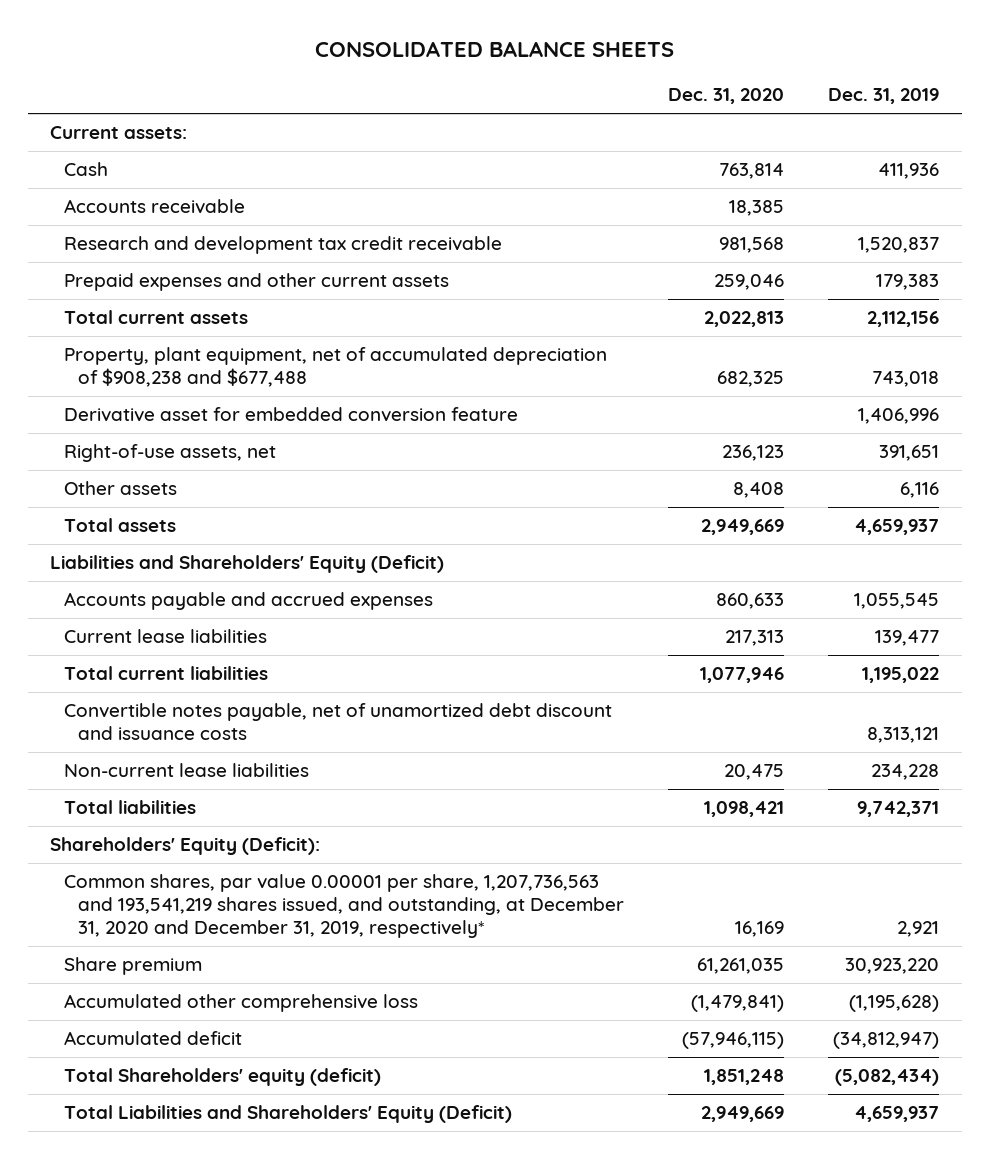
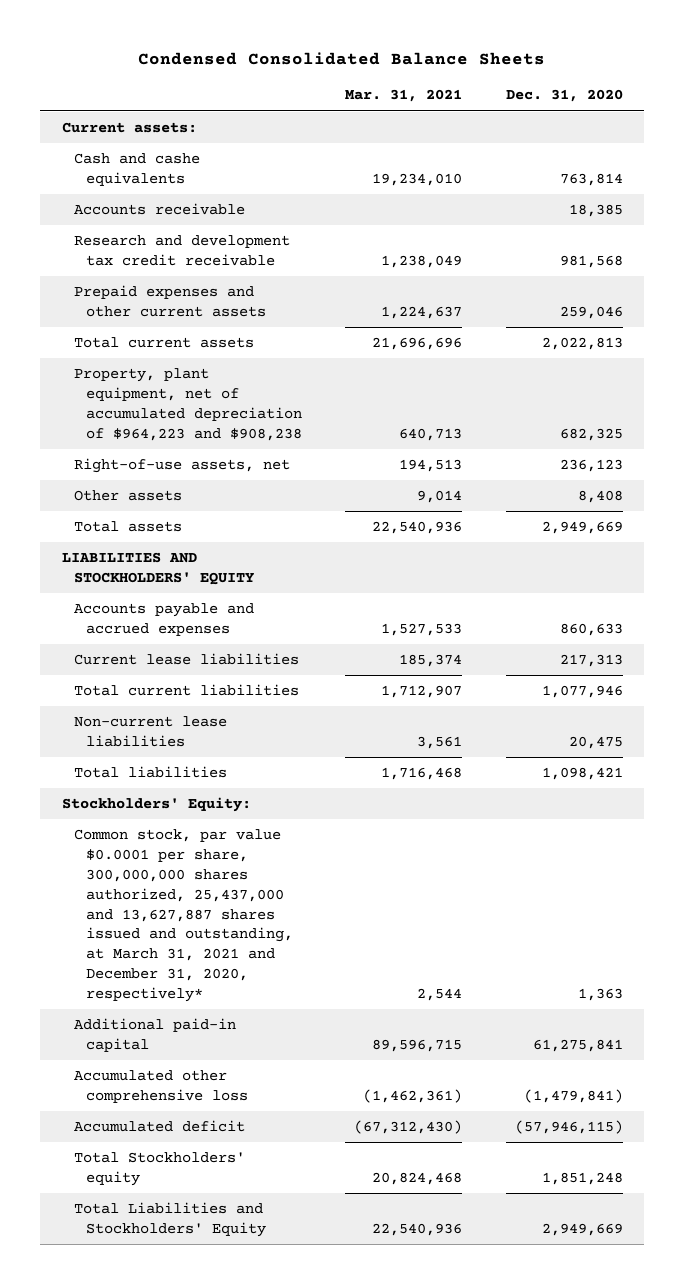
[314,41,674,58] CONSOLIDATED BALANCE SHEETS -> [138,51,546,65] Condensed Consolidated Balance Sheets
[828,88,940,105] Dec. 31, 2019 -> none
none -> [345,89,463,103] Mar. 31, 2021
[63,162,108,177] Cash -> [73,153,200,186] Cash and cashe equivalents
[63,407,518,423] Derivative asset for embedded conversion feature -> none
[63,347,607,388] Property, plant equipment, net of accumulated depreciation of $908,238 and $677,488 -> [73,368,302,441] Property, plant equipment, net of accumulated depreciation of $964,223 and $908,238
[49,555,444,574] Liabilities and Shareholders' Equity (Deficit) -> [61,552,254,585] LIABILITIES AND STOCKHOLDERS' EQUITY
[63,703,612,741] Convertible notes payable, net of unamortized debt discount and issuance costs -> none
[63,957,202,976] Share premium -> none
[49,837,320,856] Shareholders' Equity (Deficit): -> [61,797,251,813] Stockholders' Equity:
[63,874,625,939] Common shares, par value 0.00001 per share, 1,207,736,563 and 193,541,219 shares issued, and outstanding, at December 31, 2020 and December 31, 2019, respectively* -> [73,829,293,1003] Common stock, par value $0.0001 per share, 300,000,000 shares authorized, 25,437,000 and 13,627,887 shares issued and outstanding, at March 31, 2021 and December 31, 2020, respectively*
[735,921,785,938] 16,169 -> [577,988,623,1002] 1,363
none -> [73,1018,236,1052] Additional paid-in capital
[63,1068,381,1087] Total Shareholders' equity (deficit) -> [73,1152,245,1186] Total Stockholders' equity
[63,1105,512,1124] Total Liabilities and Shareholders' Equity (Deficit) -> [73,1202,266,1237] Total Liabilities and Stockholders' Equity

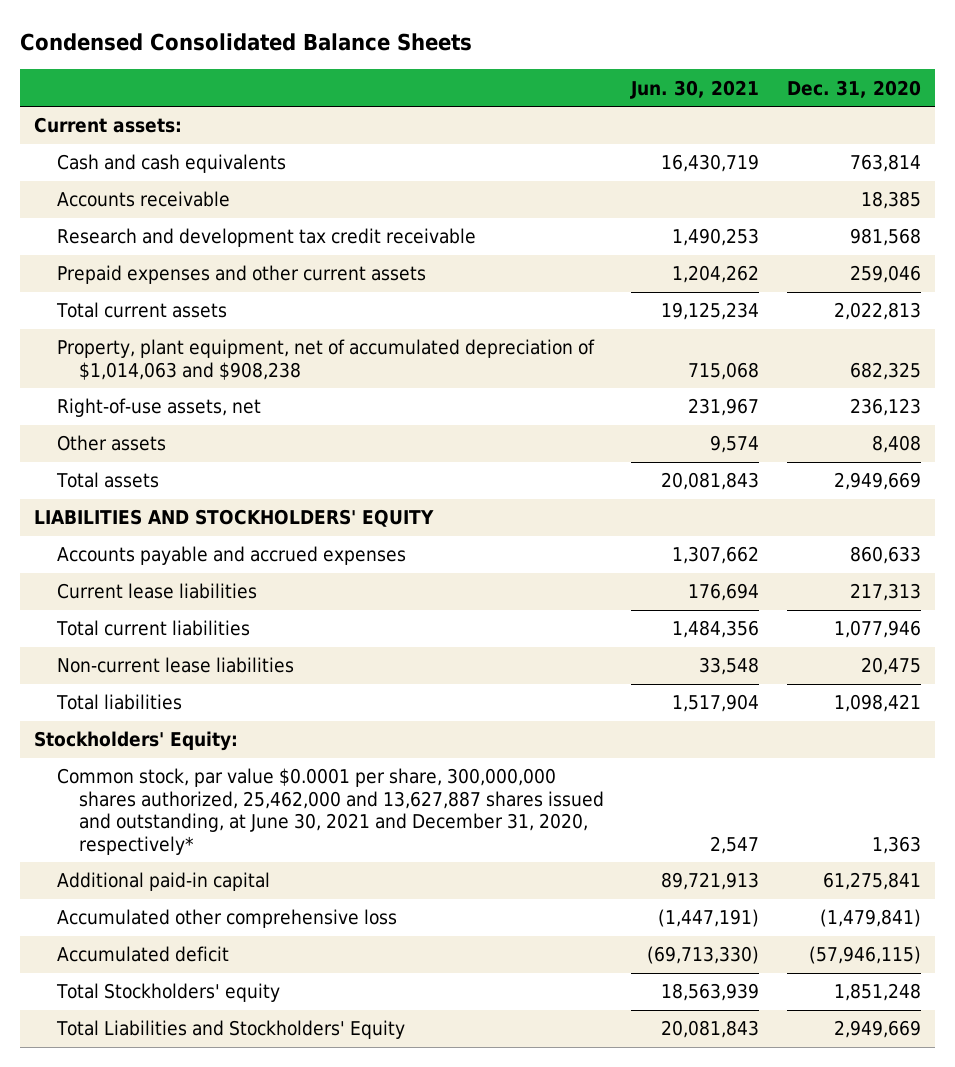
[345,89,463,103] Mar. 31, 2021 -> none
none -> [630,79,760,99] Jun. 30, 2021
[73,153,200,186] Cash and cashe equivalents -> [56,154,286,174] Cash and cash equivalents
[73,368,302,441] Property, plant equipment, net of accumulated depreciation of $964,223 and $908,238 -> [56,339,595,380] Property, plant equipment, net of accumulated depreciation of $1,014,063 and $908,238
[73,829,293,1003] Common stock, par value $0.0001 per share, 300,000,000 shares authorized, 25,437,000 and 13,627,887 shares issued and outstanding, at March 31, 2021 and December 31, 2020, respectively* -> [56,768,604,855] Common stock, par value $0.0001 per share, 300,000,000 shares authorized, 25,462,000 and 13,627,887 shares issued and outstanding, at June 30, 2021 and December 31, 2020, respectively*

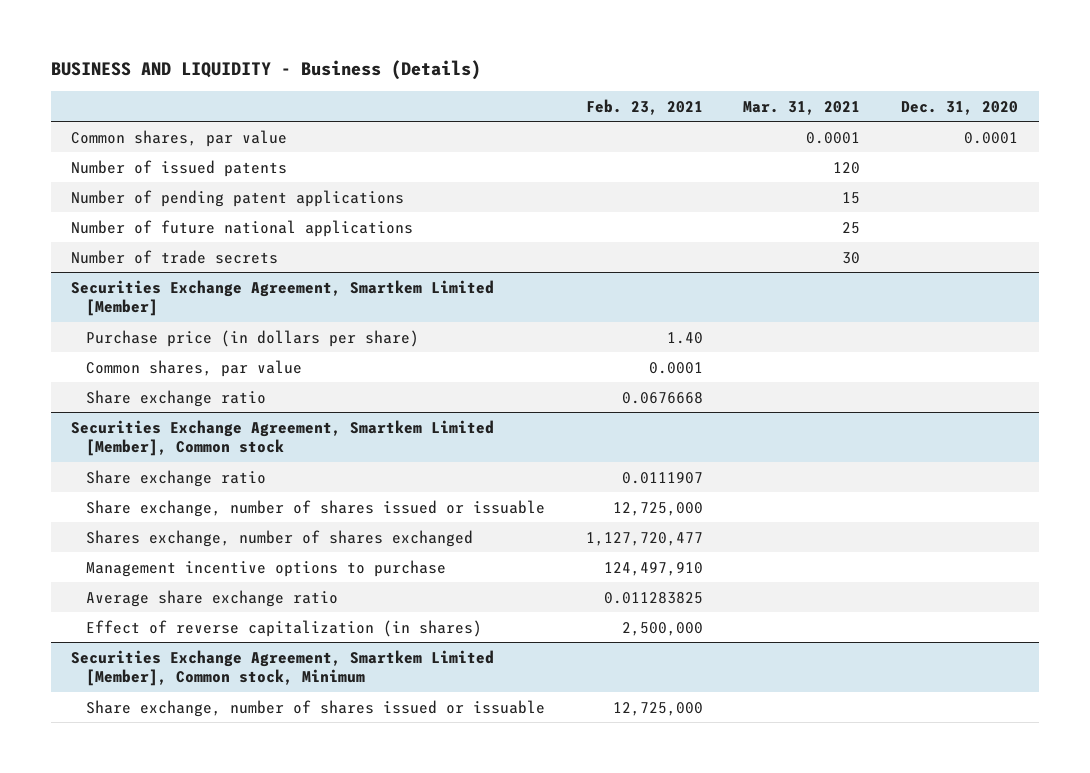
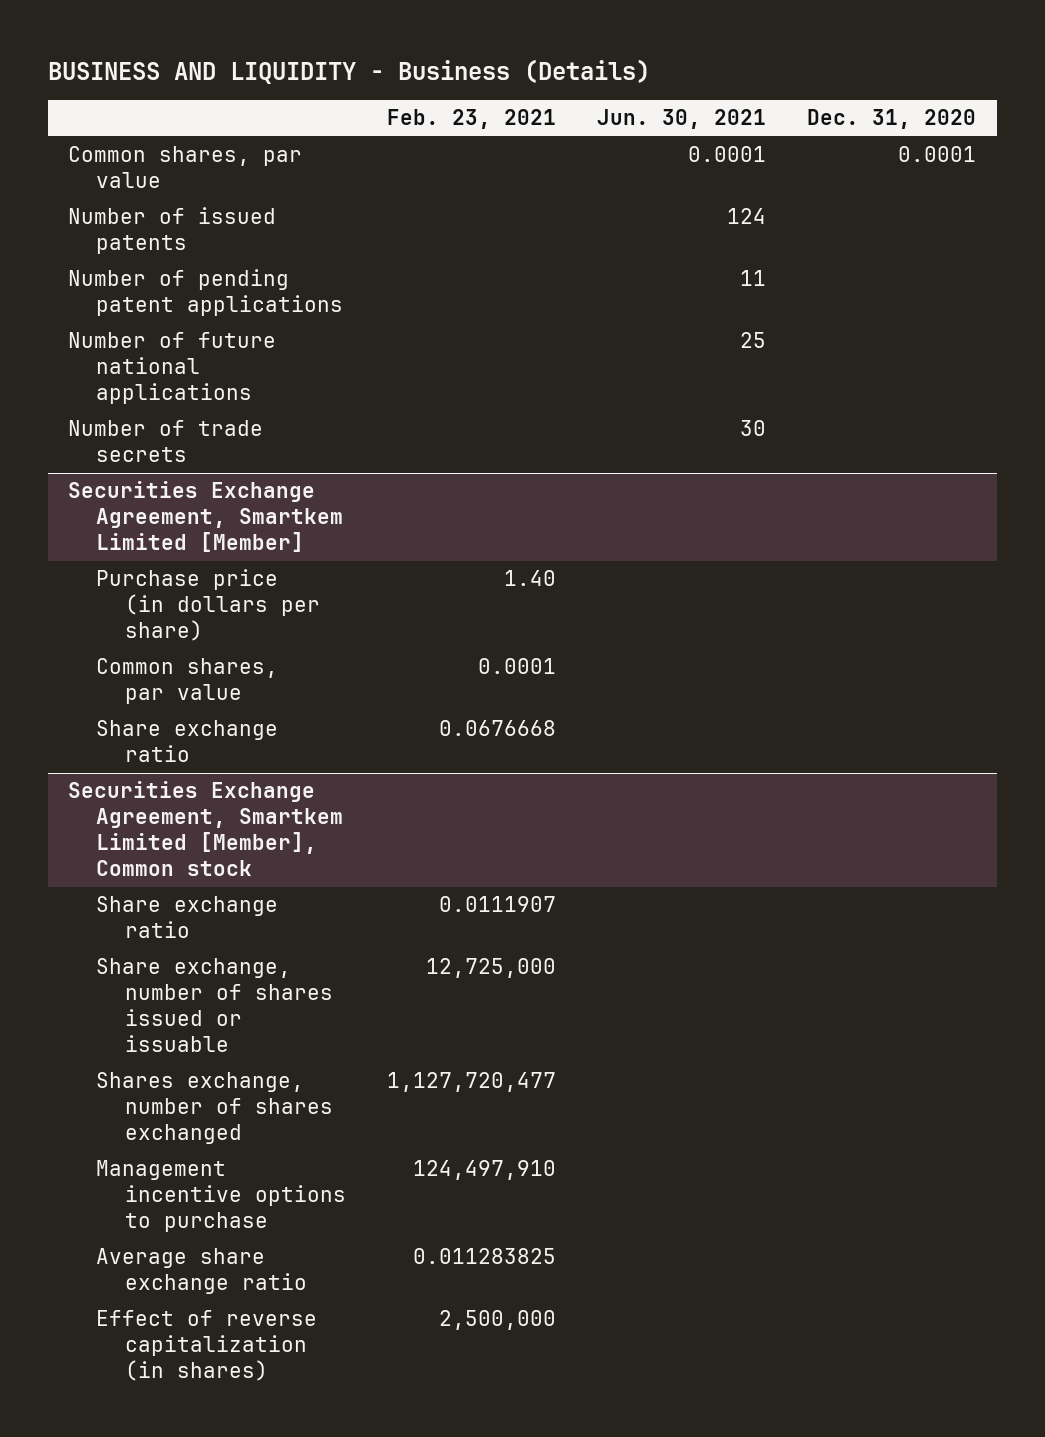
[743,100,861,115] Mar. 31, 2021 -> none
none -> [597,109,767,130] Jun. 30, 2021
[71,649,495,687] Securities Exchange Agreement, Smartkem Limited [Member], Common stock, Minimum -> none
[85,699,545,717] Share exchange, number of shares issued or issuable -> none

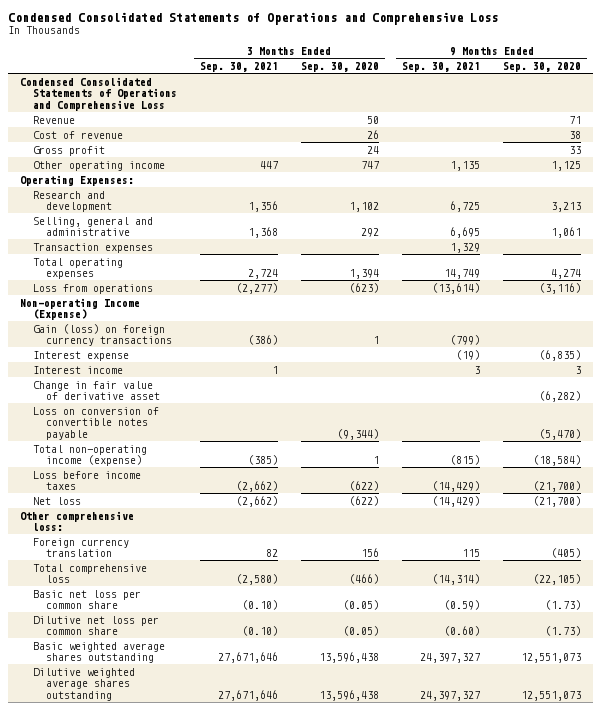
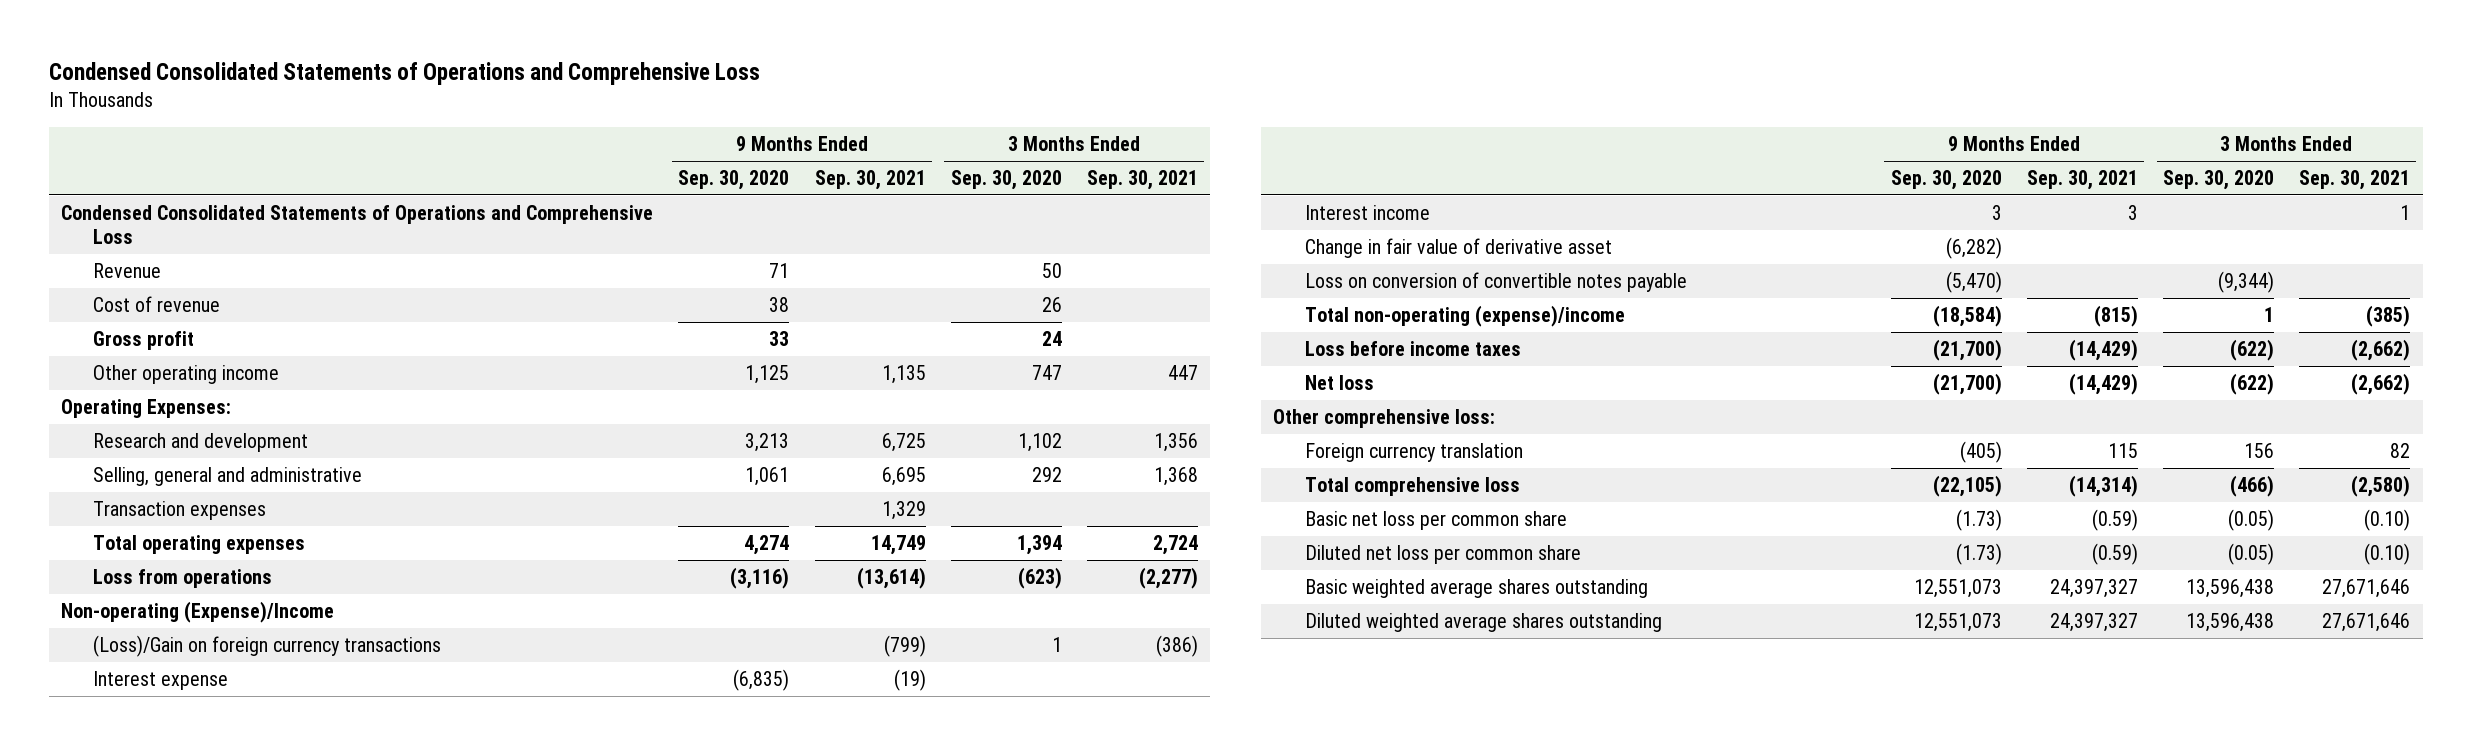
[19,297,140,321] Non-operating Income (Expense) -> [61,601,335,624] Non-operating (Expense)/Income
[32,323,172,347] Gain (loss) on foreign currency transactions -> [93,635,442,658] (Loss)/Gain on foreign currency transactions
[32,444,147,467] Total non-operating income (expense) -> [1305,305,1626,328] Total non-operating (expense)/income
[32,615,159,636] Dilutive net loss per common share -> [1305,545,1582,565] Diluted net loss per common share
[444,626,481,637] (0.60) -> [2091,543,2138,566] (0.59)
[32,667,135,701] Dilutive weighted average shares outstanding -> [1305,613,1663,633] Diluted weighted average shares outstanding

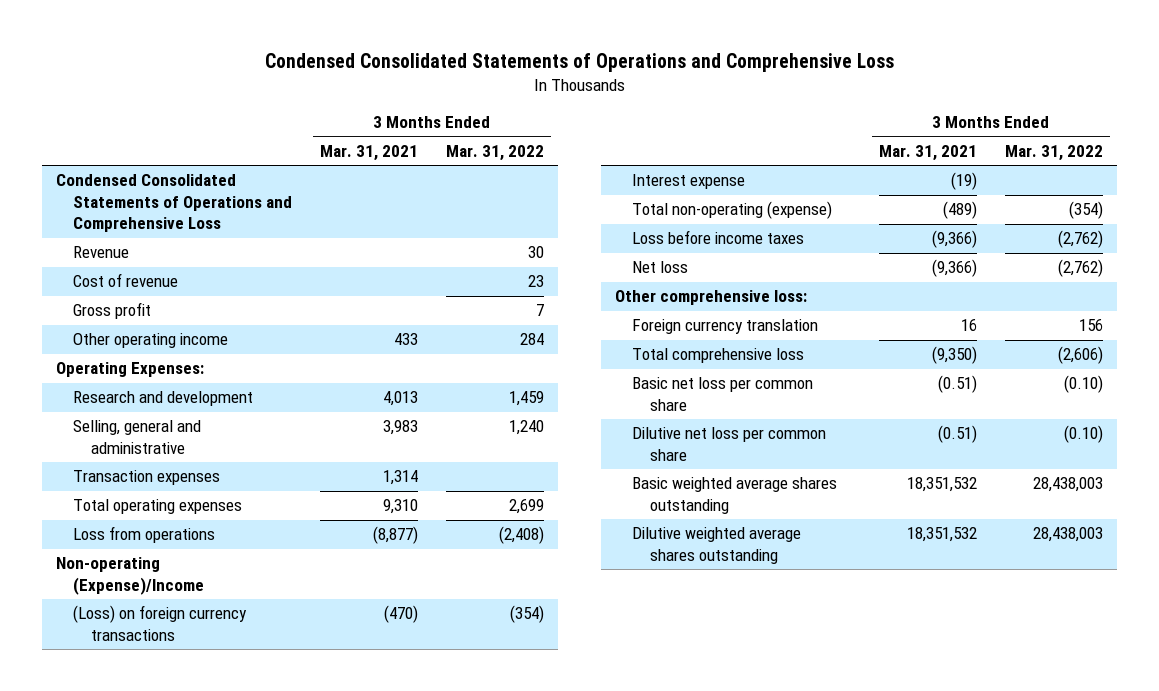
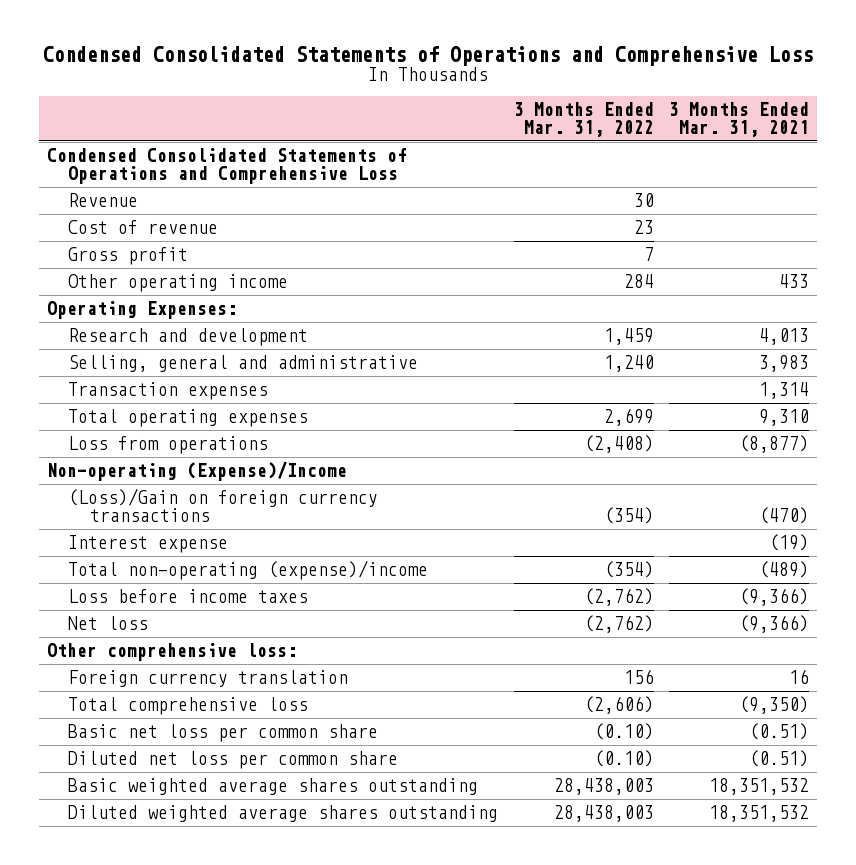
[73,605,248,641] (Loss) on foreign currency transactions -> [68,488,379,523] (Loss)/Gain on foreign currency transactions
[632,201,833,220] Total non-operating (expense) -> [68,560,429,581] Total non-operating (expense)/income
[632,427,827,461] Dilutive net loss per common share -> [68,751,399,770] Diluted net loss per common share
[632,527,802,564] Dilutive weighted average shares outstanding -> [68,805,499,823] Diluted weighted average shares outstanding

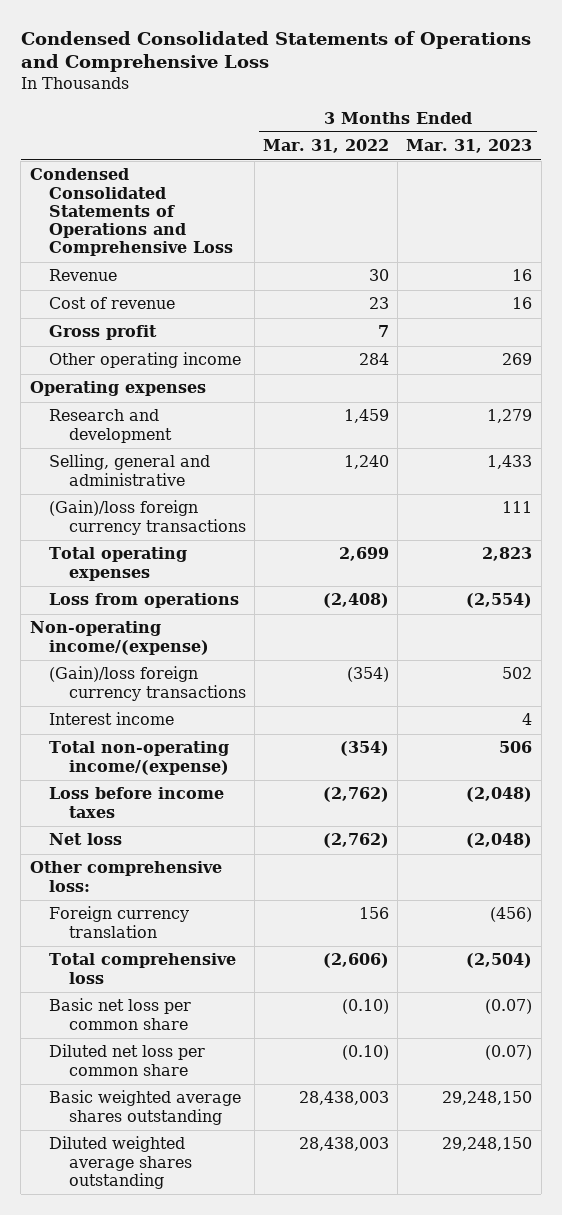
[669,102,810,138] 3 Months Ended Mar. 31, 2021 -> none
none -> [406,139,533,154] Mar. 31, 2023
[46,301,237,320] Operating Expenses: -> [29,381,206,397] Operating expenses
[68,382,269,401] Transaction expenses -> none
none -> [49,500,246,535] (Gain)/loss foreign currency transactions
[68,535,229,554] Interest expense -> none
[46,461,347,482] Non-operating (Expense)/Income -> [29,621,210,655] Non-operating income/(expense)
[68,488,379,523] (Loss)/Gain on foreign currency transactions -> [49,666,246,701] (Gain)/loss foreign currency transactions
none -> [49,712,175,726] Interest income
[68,560,429,581] Total non-operating (expense)/income -> [49,741,230,775] Total non-operating income/(expense)

